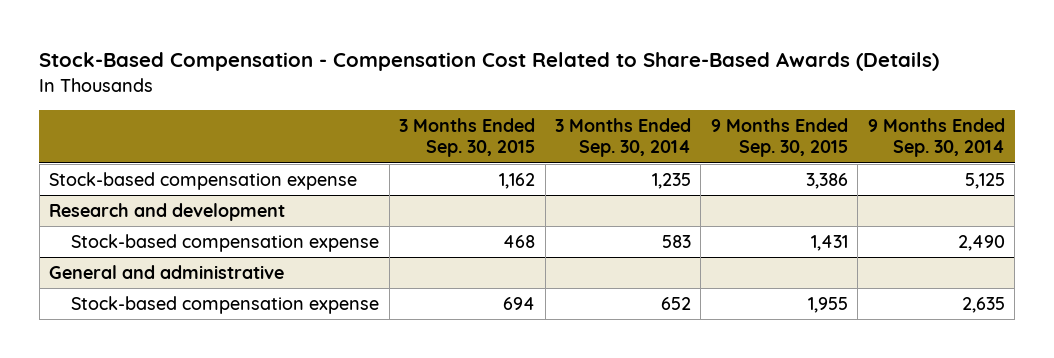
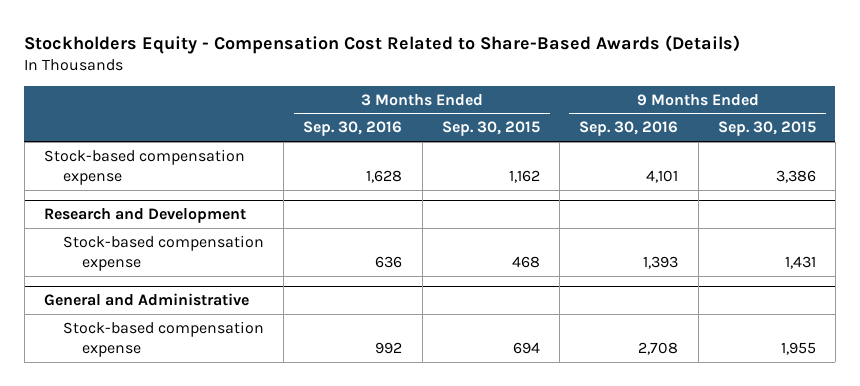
[39,52,940,72] Stock-Based Compensation - Compensation Cost Related to Share-Based Awards (Details) -> [24,34,741,54] Stockholders Equity - Compensation Cost Related to Share-Based Awards (Details)
[554,117,691,158] 3 Months Ended Sep. 30, 2014 -> none
[867,117,1005,158] 9 Months Ended Sep. 30, 2014 -> none
none -> [303,121,403,137] Sep. 30, 2016
none -> [579,121,679,137] Sep. 30, 2016
[49,203,286,222] Research and development -> [43,207,246,223] Research and Development
[49,265,285,280] General and administrative -> [43,292,249,306] General and Administrative

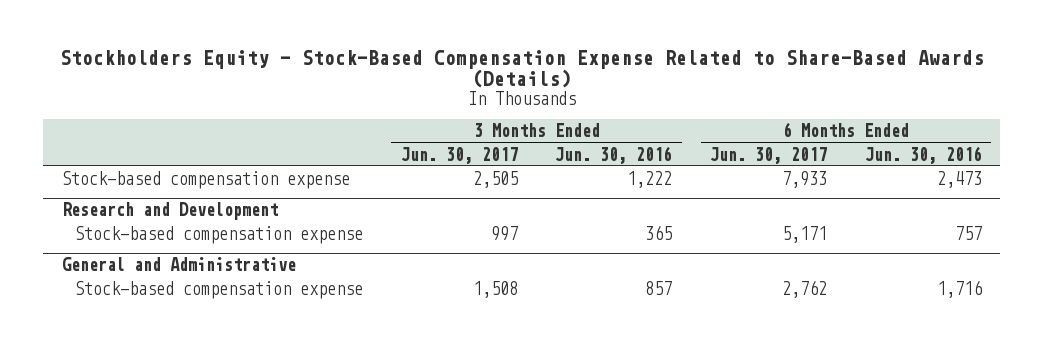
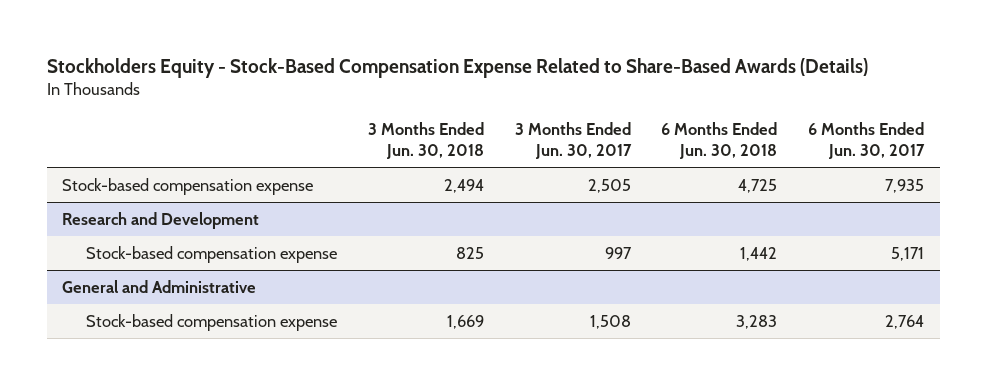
[555,145,673,164] Jun. 30, 2016 -> none
[864,145,982,164] Jun. 30, 2016 -> none
none -> [367,121,484,159] 3 Months Ended Jun. 30, 2018
none -> [661,121,778,159] 6 Months Ended Jun. 30, 2018
[781,171,827,189] 7,933 -> [885,178,925,193] 7,935
[781,280,827,299] 2,762 -> [885,314,925,329] 2,764

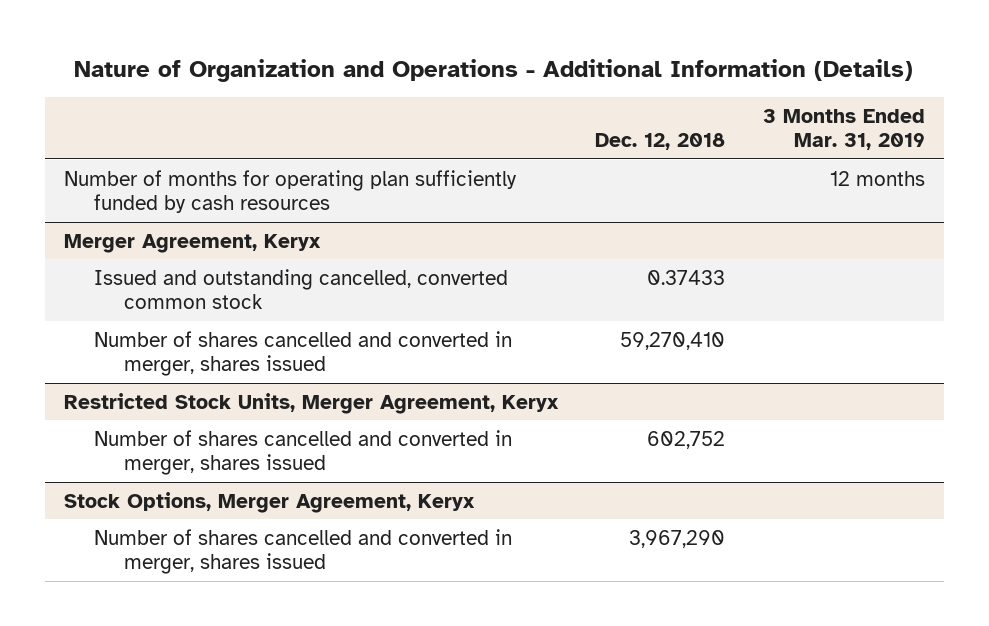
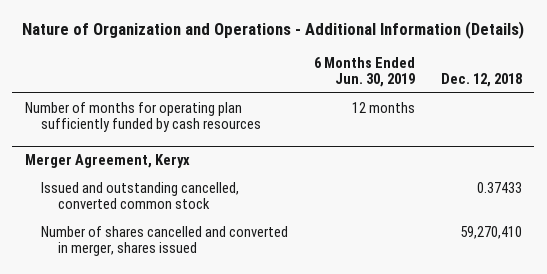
[762,108,925,151] 3 Months Ended Mar. 31, 2019 -> none
none -> [313,56,415,88] 6 Months Ended Jun. 30, 2019
[63,392,559,414] Restricted Stock Units, Merger Agreement, Keryx -> none
[94,429,513,476] Number of shares cancelled and converted in merger, shares issued -> none
[63,491,475,513] Stock Options, Merger Agreement, Keryx -> none
[94,528,513,575] Number of shares cancelled and converted in merger, shares issued -> none

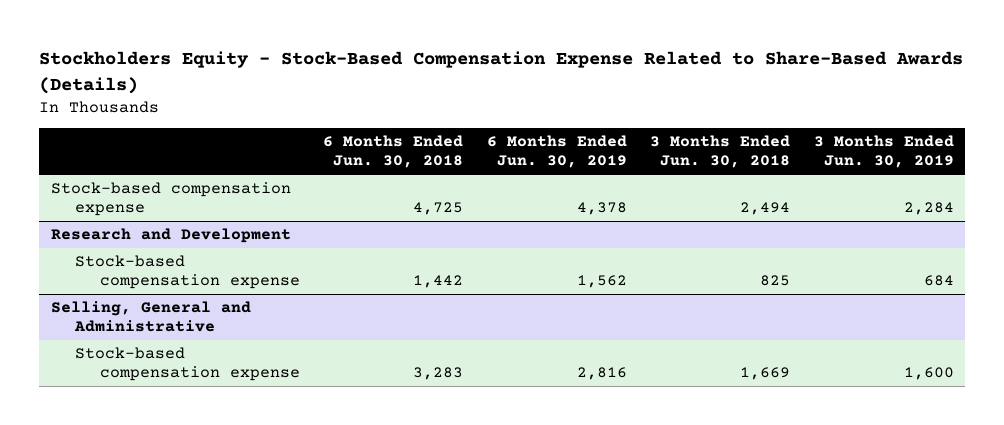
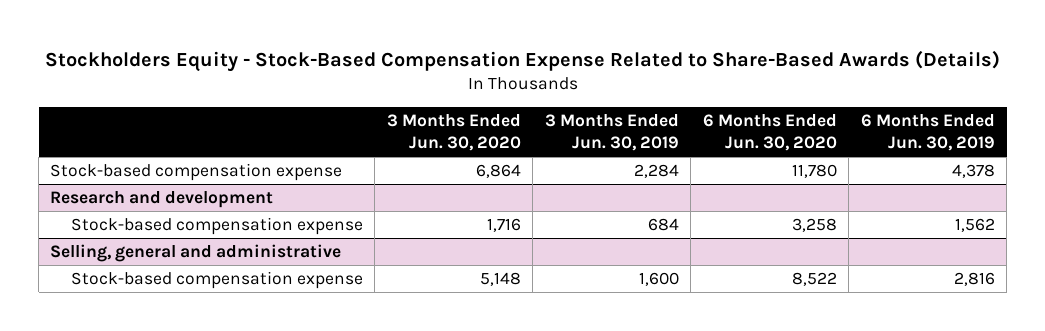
[323,135,464,169] 6 Months Ended Jun. 30, 2018 -> none
[650,135,791,169] 3 Months Ended Jun. 30, 2018 -> none
none -> [386,113,521,152] 3 Months Ended Jun. 30, 2020
none -> [702,113,837,152] 6 Months Ended Jun. 30, 2020
[50,228,291,244] Research and Development -> [50,190,274,208] Research and development
[50,301,251,333] Selling, General and Administrative -> [50,243,342,262] Selling, general and administrative

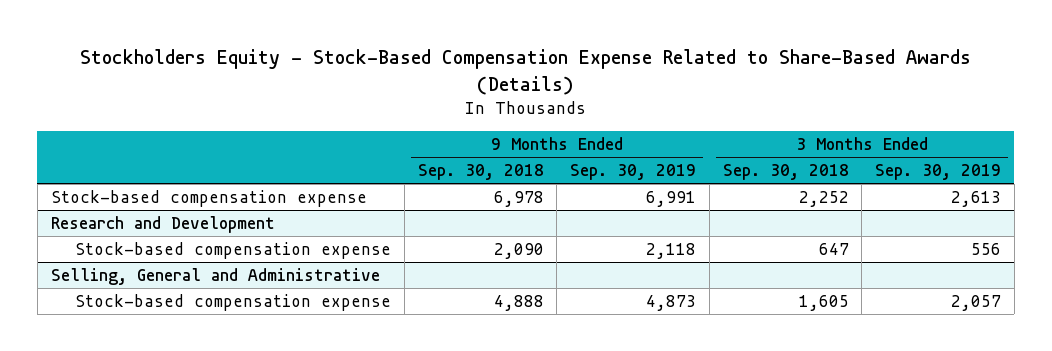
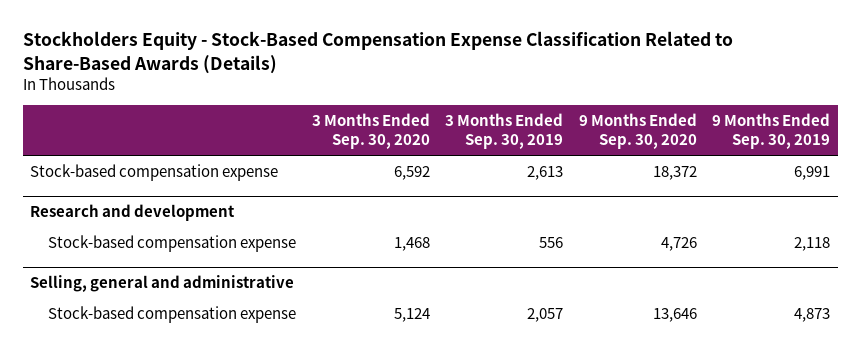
[79,48,971,95] Stockholders Equity - Stock-Based Compensation Expense Related to Share-Based Awards (Details) -> [22,31,733,74] Stockholders Equity - Stock-Based Compensation Expense Classification Related to Share-Based Awards (Details)
[417,164,544,181] Sep. 30, 2018 -> none
[722,164,849,181] Sep. 30, 2018 -> none
none -> [311,113,430,150] 3 Months Ended Sep. 30, 2020
none -> [578,113,697,150] 9 Months Ended Sep. 30, 2020
[50,216,275,234] Research and Development -> [30,204,236,222] Research and development
[50,268,380,286] Selling, General and Administrative -> [30,275,295,293] Selling, general and administrative

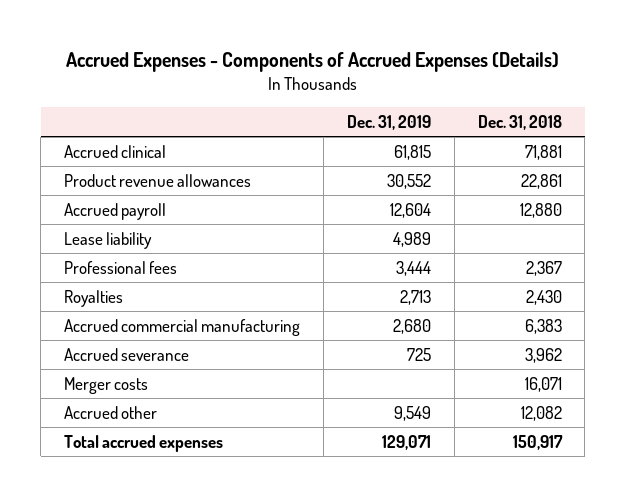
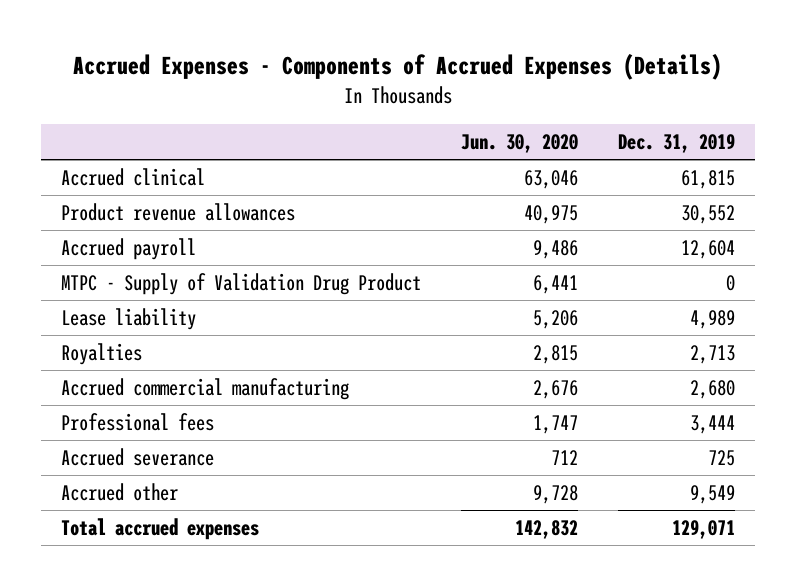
[477,115,562,131] Dec. 31, 2018 -> none
none -> [461,134,579,154] Jun. 30, 2020
none -> [61,272,422,295] MTPC - Supply of Validation Drug Product
[64,260,178,274] Professional fees -> [61,412,215,431] Professional fees
[64,376,149,394] Merger costs -> none

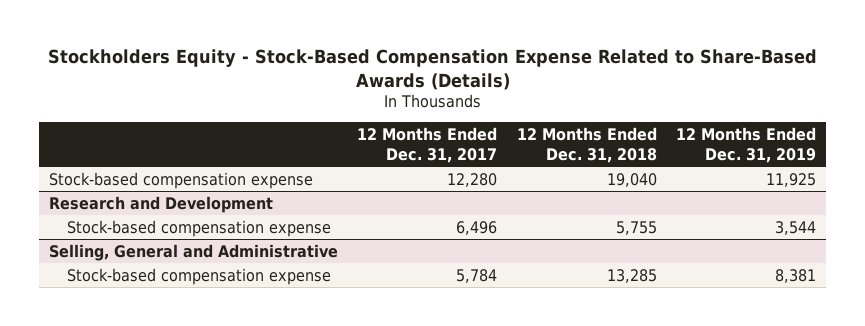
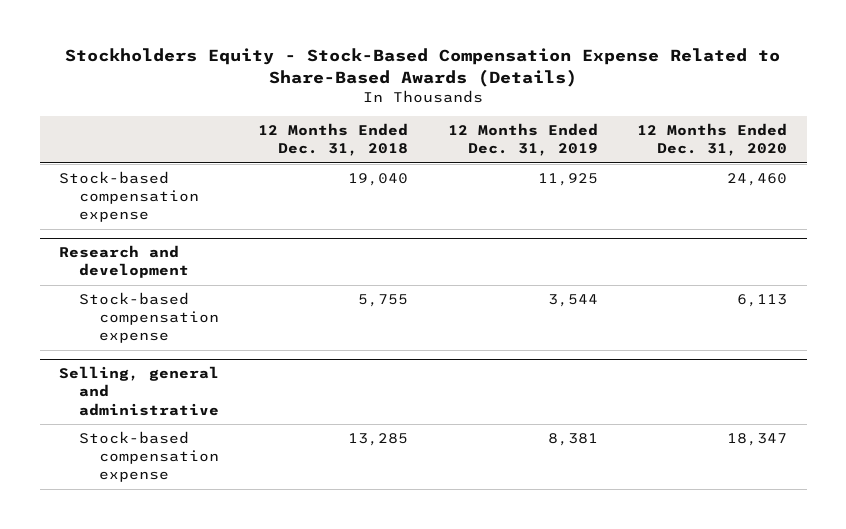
[357,127,498,163] 12 Months Ended Dec. 31, 2017 -> none
none -> [637,123,788,157] 12 Months Ended Dec. 31, 2020
[48,195,273,213] Research and Development -> [59,245,189,279] Research and development
[48,243,338,261] Selling, General and Administrative -> [59,366,220,416] Selling, general and administrative

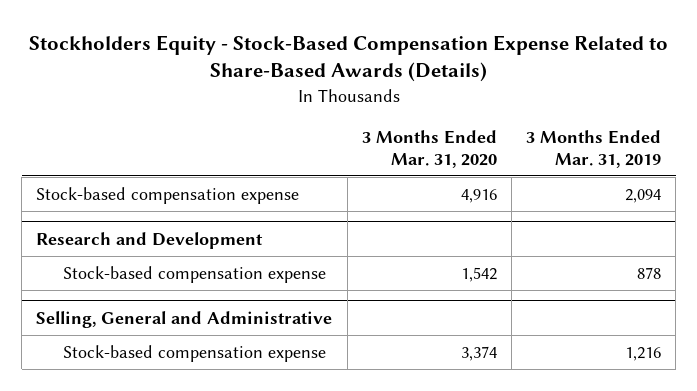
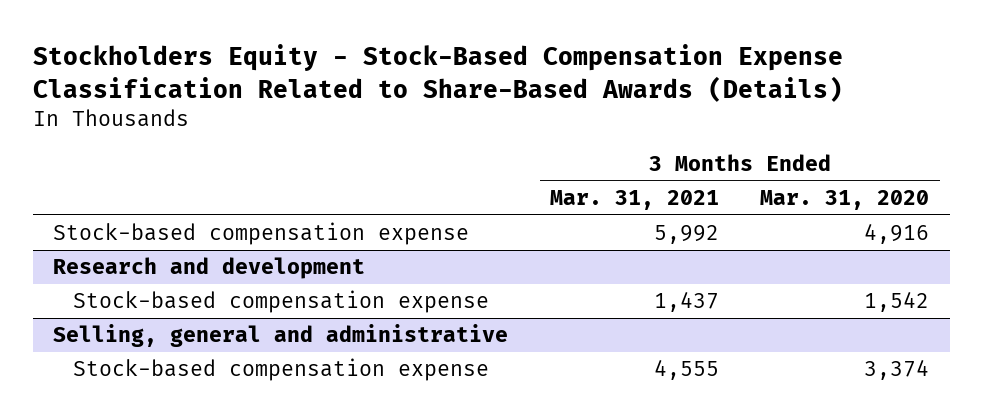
[28,34,668,83] Stockholders Equity - Stock-Based Compensation Expense Related to Share-Based Awards (Details) -> [32,44,843,102] Stockholders Equity - Stock-Based Compensation Expense Classification Related to Share-Based Awards (Details)
[526,129,662,168] 3 Months Ended Mar. 31, 2019 -> none
none -> [549,190,719,211] Mar. 31, 2021
[36,231,264,249] Research and Development -> [53,257,366,280] Research and development
[36,310,333,328] Selling, General and Administrative -> [53,324,509,348] Selling, general and administrative

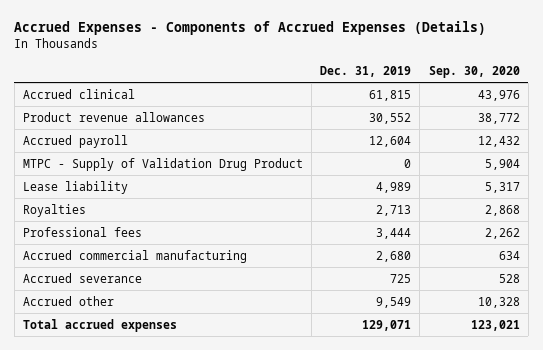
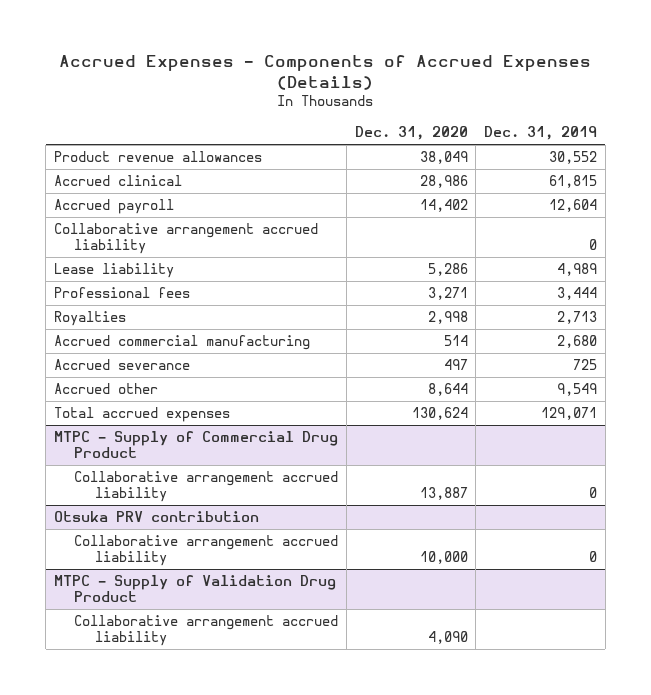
[428,65,520,78] Sep. 30, 2020 -> none
none -> [354,126,468,141] Dec. 31, 2020
[22,88,135,99] Accrued clinical -> [53,175,182,187] Accrued clinical
[22,157,303,171] MTPC - Supply of Validation Drug Product -> none
none -> [53,223,318,254] Collaborative arrangement accrued liability
[22,203,86,217] Royalties -> [53,311,126,327] Royalties
none -> [53,431,338,458] MTPC - Supply of Commercial Drug Product
none -> [74,471,339,502] Collaborative arrangement accrued liability
none -> [53,511,259,523] Otsuka PRV contribution
none -> [74,535,339,566] Collaborative arrangement accrued liability
none -> [53,575,336,602] MTPC - Supply of Validation Drug Product
none -> [74,615,339,646] Collaborative arrangement accrued liability

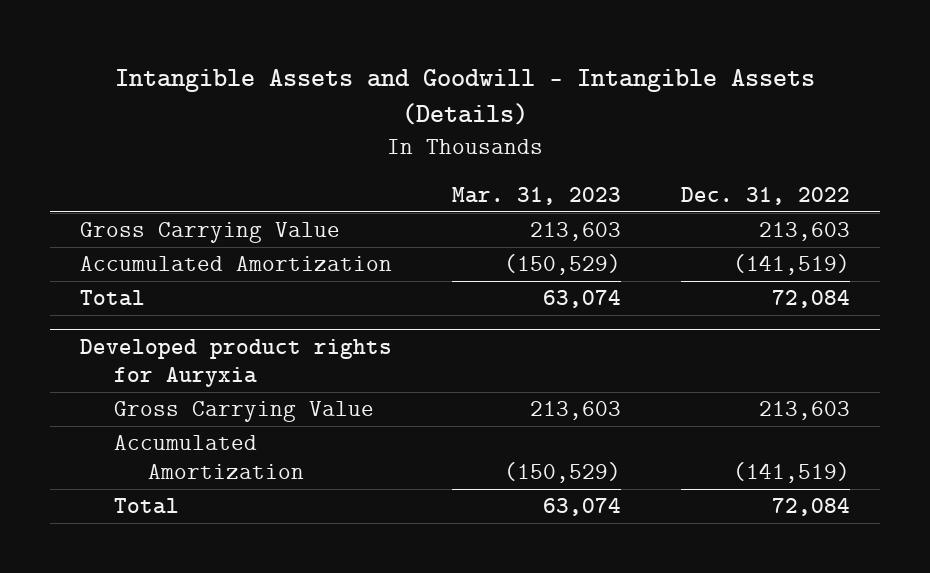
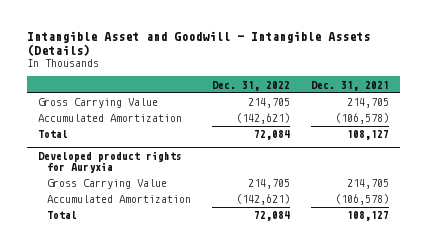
[114,69,815,126] Intangible Assets and Goodwill - Intangible Assets (Details) -> [27,31,371,57] Intangible Asset and Goodwill - Intangible Assets (Details)
[451,186,621,205] Mar. 31, 2023 -> none
none -> [311,80,390,91] Dec. 31, 2021
[758,222,850,242] 213,603 -> [248,98,291,109] 214,705
[732,254,850,276] (141,519) -> [236,113,291,125] (142,621)
[758,401,850,421] 213,603 -> [248,179,291,190] 214,705
[732,461,850,483] (141,519) -> [236,194,291,206] (142,621)

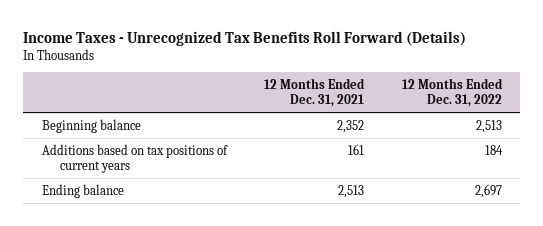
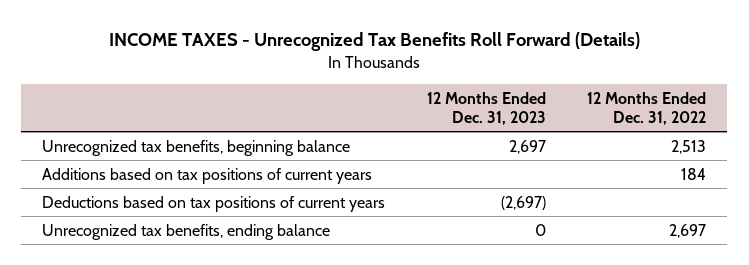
[22,30,466,46] Income Taxes - Unrecognized Tax Benefits Roll Forward (Details) -> [109,32,641,52] INCOME TAXES - Unrecognized Tax Benefits Roll Forward (Details)
[264,77,366,107] 12 Months Ended Dec. 31, 2021 -> none
none -> [426,91,546,125] 12 Months Ended Dec. 31, 2023
[41,118,141,133] Beginning balance -> [42,139,351,156] Unrecognized tax benefits, beginning balance
none -> [42,195,386,212] Deductions based on tax positions of current years
[41,183,124,198] Ending balance -> [42,223,331,240] Unrecognized tax benefits, ending balance

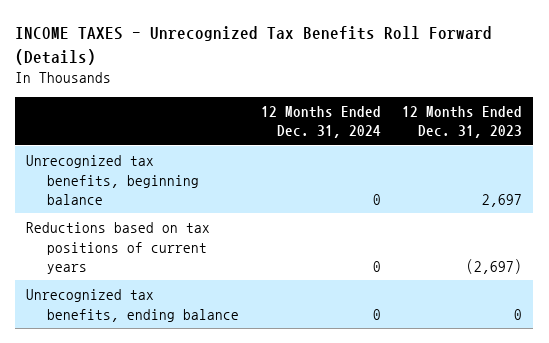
[587,91,707,125] 12 Months Ended Dec. 31, 2022 -> none
none -> [260,106,381,139] 12 Months Ended Dec. 31, 2024
[42,167,373,184] Additions based on tax positions of current years -> none
[42,195,386,212] Deductions based on tax positions of current years -> [26,222,211,274] Reductions based on tax positions of current years

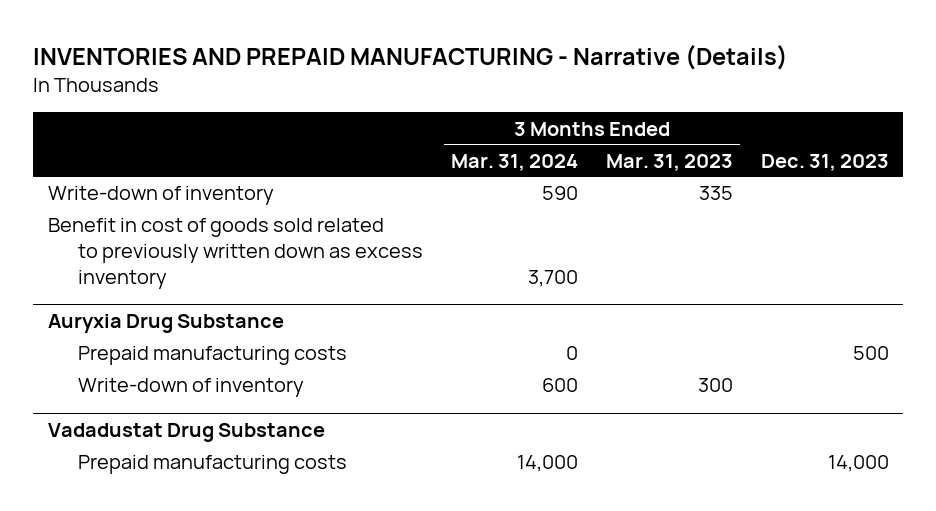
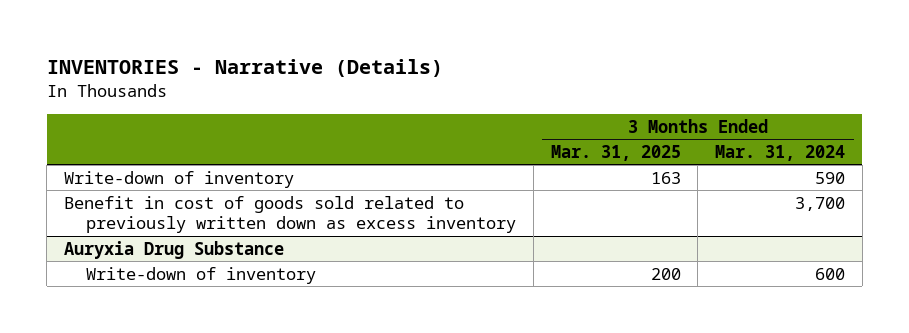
[33,44,789,70] INVENTORIES AND PREPAID MANUFACTURING - Narrative (Details) -> [46,58,443,77] INVENTORIES - Narrative (Details)
[605,153,733,171] Mar. 31, 2023 -> none
[760,153,889,171] Dec. 31, 2023 -> none
none -> [550,144,681,161] Mar. 31, 2025
[77,346,347,366] Prepaid manufacturing costs -> none
[47,423,325,443] Vadadustat Drug Substance -> none
[77,455,347,475] Prepaid manufacturing costs -> none

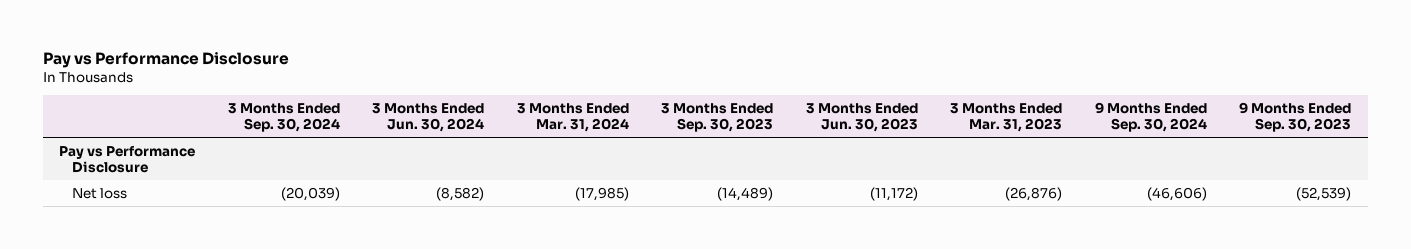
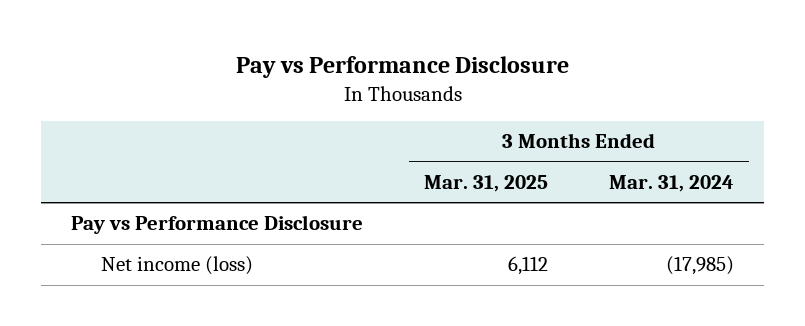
[227,102,340,133] 3 Months Ended Sep. 30, 2024 -> none
[372,102,485,133] 3 Months Ended Jun. 30, 2024 -> none
[661,102,774,133] 3 Months Ended Sep. 30, 2023 -> none
[805,102,918,133] 3 Months Ended Jun. 30, 2023 -> none
[950,102,1063,133] 3 Months Ended Mar. 31, 2023 -> none
[1094,101,1207,133] 9 Months Ended Sep. 30, 2024 -> none
[1239,101,1352,133] 9 Months Ended Sep. 30, 2023 -> none
none -> [424,174,549,192] Mar. 31, 2025
[72,187,128,199] Net loss -> [101,256,254,276] Net income (loss)

